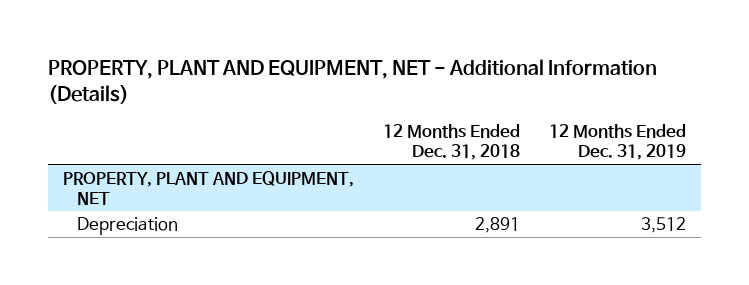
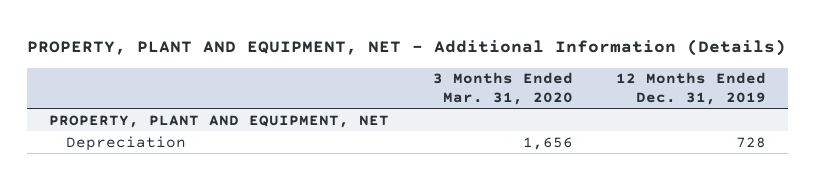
[383,124,521,161] 12 Months Ended Dec. 31, 2018 -> none
none -> [432,72,573,105] 3 Months Ended Mar. 31, 2020
[641,217,687,234] 3,512 -> [736,136,767,148] 728

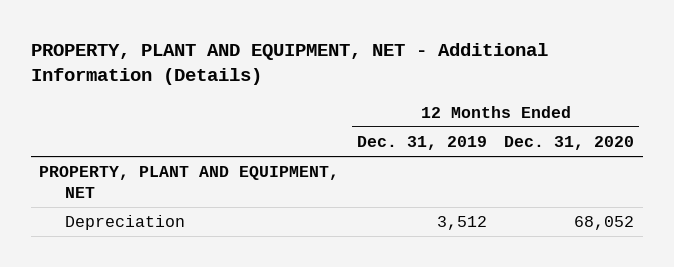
[432,72,573,105] 3 Months Ended Mar. 31, 2020 -> none
none -> [504,135,635,150] Dec. 31, 2020
[736,136,767,148] 728 -> [436,215,487,230] 3,512

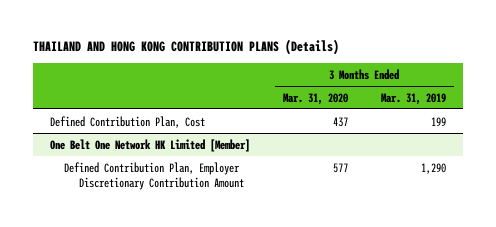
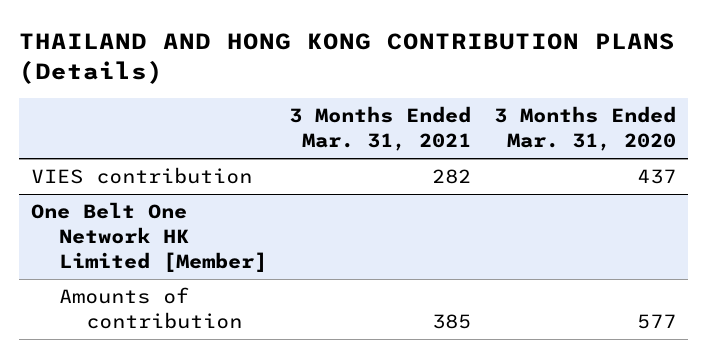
[380,92,446,105] Mar. 31, 2019 -> none
none -> [289,106,472,152] 3 Months Ended Mar. 31, 2021
[49,115,205,128] Defined Contribution Plan, Cost -> [30,167,252,185] VIES contribution
[64,161,245,190] Defined Contribution Plan, Employer Discretionary Contribution Amount -> [58,287,243,330] Amounts of contribution

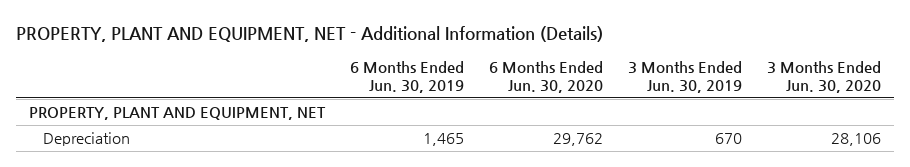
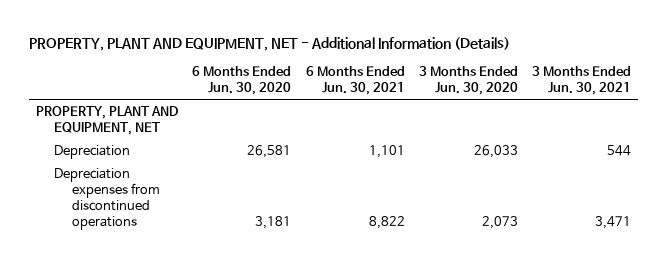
[349,60,464,94] 6 Months Ended Jun. 30, 2019 -> none
[628,60,743,94] 3 Months Ended Jun. 30, 2019 -> none
none -> [305,66,405,96] 6 Months Ended Jun. 30, 2021
none -> [532,66,632,96] 3 Months Ended Jun. 30, 2021
[553,132,604,146] 29,762 -> [247,144,292,158] 26,581
[831,132,882,146] 28,106 -> [473,144,518,158] 26,033
none -> [53,167,160,230] Depreciation expenses from discontinued operations

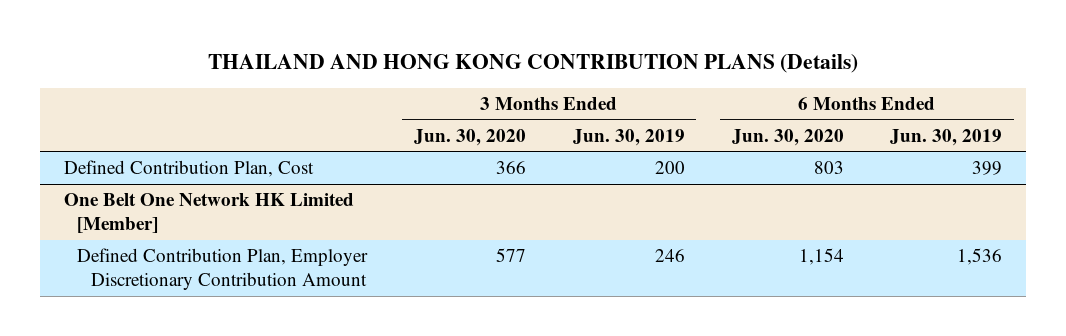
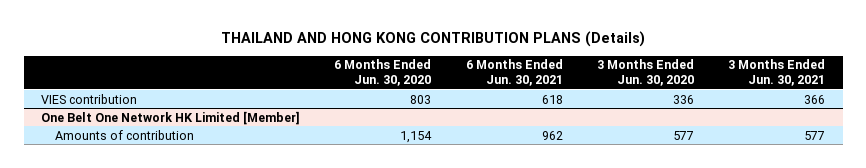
[572,128,685,146] Jun. 30, 2019 -> none
[890,128,1003,146] Jun. 30, 2019 -> none
none -> [465,59,563,87] 6 Months Ended Jun. 30, 2021
none -> [728,59,826,87] 3 Months Ended Jun. 30, 2021
[63,159,314,177] Defined Contribution Plan, Cost -> [40,93,137,104] VIES contribution
[495,160,526,174] 366 -> [672,94,694,104] 336
[77,247,369,291] Defined Contribution Plan, Employer Discretionary Contribution Amount -> [55,129,195,140] Amounts of contribution

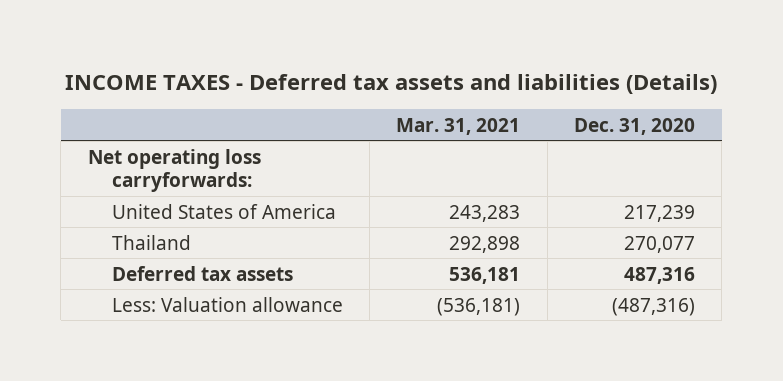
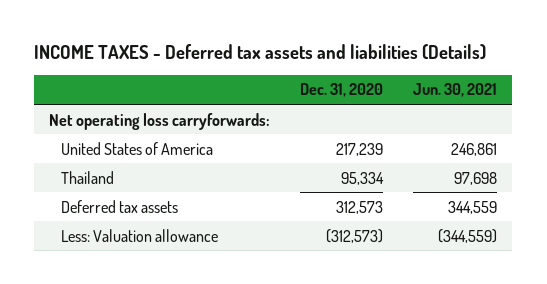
[396,117,521,135] Mar. 31, 2021 -> none
none -> [413,83,498,98] Jun. 30, 2021
[624,235,696,253] 270,077 -> [341,171,385,185] 95,334
[624,266,696,284] 487,316 -> [336,200,384,214] 312,573
[612,297,696,316] (487,316) -> [326,228,384,243] (312,573)

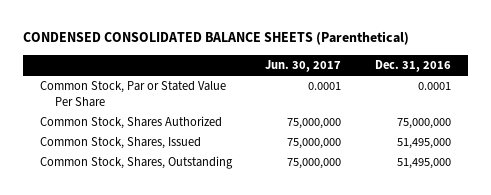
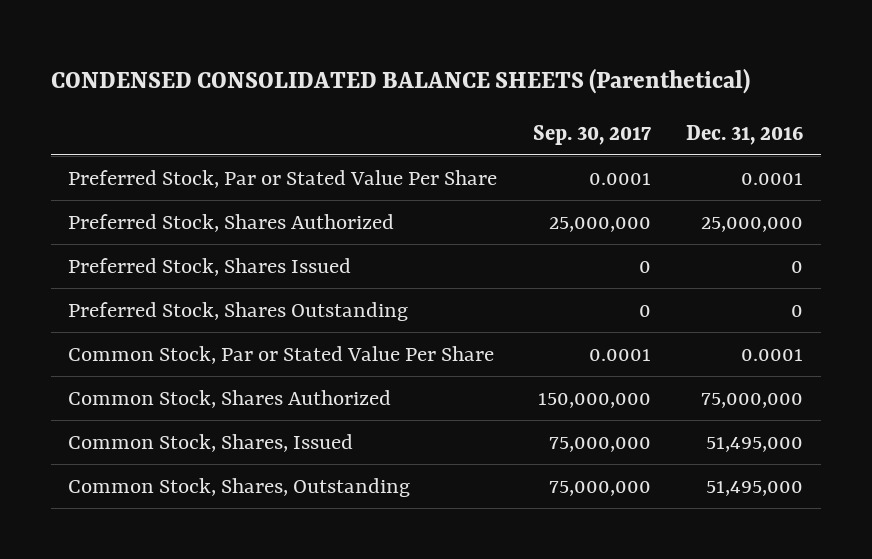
[265,60,342,73] Jun. 30, 2017 -> none
none -> [532,124,651,145] Sep. 30, 2017
none -> [68,169,498,188] Preferred Stock, Par or Stated Value Per Share
none -> [68,213,395,232] Preferred Stock, Shares Authorized
none -> [68,257,352,276] Preferred Stock, Shares Issued
none -> [68,301,409,321] Preferred Stock, Shares Outstanding

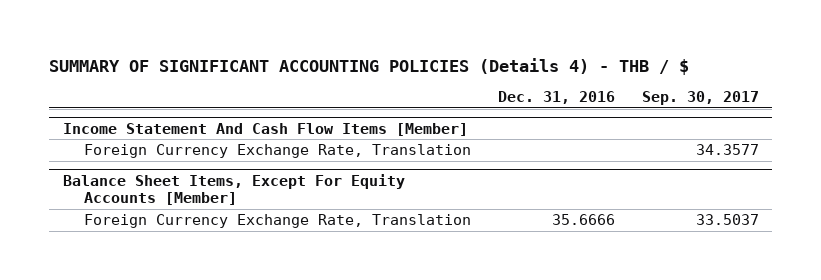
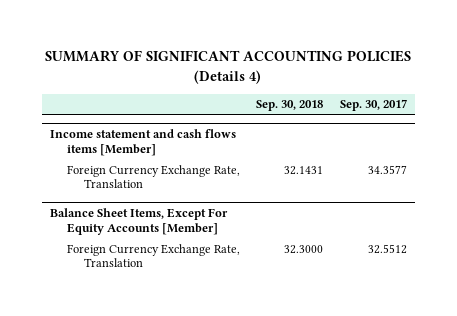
[49,57,690,75] SUMMARY OF SIGNIFICANT ACCOUNTING POLICIES (Details 4) - THB / $ -> [45,50,412,84] SUMMARY OF SIGNIFICANT ACCOUNTING POLICIES (Details 4)
[497,91,615,105] Dec. 31, 2016 -> none
none -> [256,100,324,112] Sep. 30, 2018
[62,122,468,136] Income Statement And Cash Flow Items [Member] -> [49,129,236,156] Income statement and cash flows items [Member]
[695,214,759,226] 33.5037 -> [367,243,407,254] 32.5512

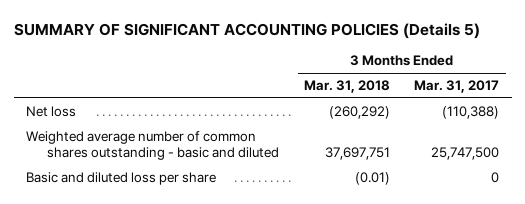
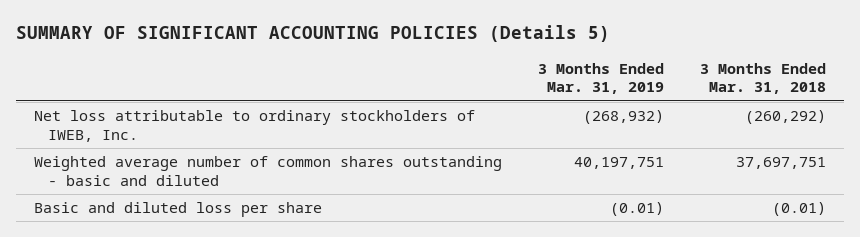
[414,80,500,94] Mar. 31, 2017 -> none
none -> [537,62,664,95] 3 Months Ended Mar. 31, 2019
[25,106,76,118] Net loss -> [33,110,475,142] Net loss attributable to ordinary stockholders of IWEB, Inc.

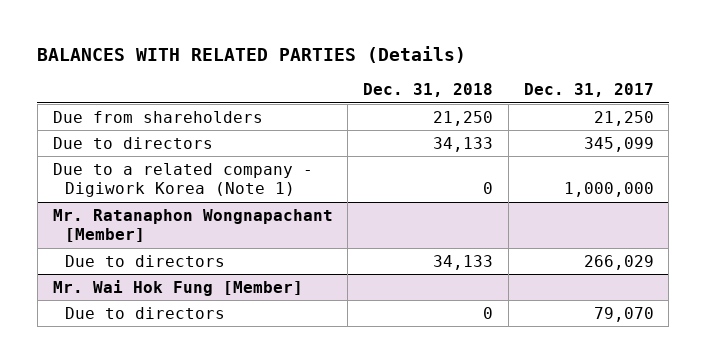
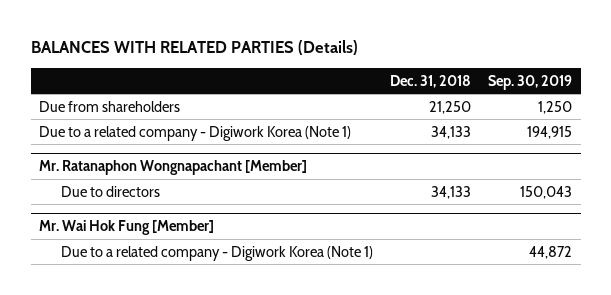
[523,83,654,98] Dec. 31, 2017 -> none
none -> [488,74,573,90] Sep. 30, 2019
[52,136,213,149] Due to directors -> none
[483,182,494,195] 0 -> [430,125,471,139] 34,133
[64,306,225,319] Due to directors -> none
none -> [60,245,373,261] Due to a related company - Digiwork Korea (Note 1)

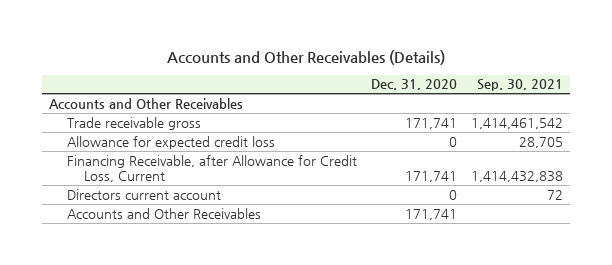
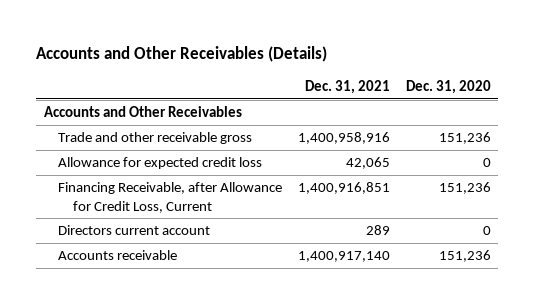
[477,79,564,92] Sep. 30, 2021 -> none
none -> [304,79,390,94] Dec. 31, 2021
[66,116,201,130] Trade receivable gross -> [58,132,253,145] Trade and other receivable gross
[404,117,457,129] 171,741 -> [438,132,491,145] 151,236
[404,170,457,182] 171,741 -> [438,182,491,195] 151,236
[66,207,261,219] Accounts and Other Receivables -> [58,250,178,261] Accounts receivable
[404,208,457,220] 171,741 -> [438,250,491,263] 151,236

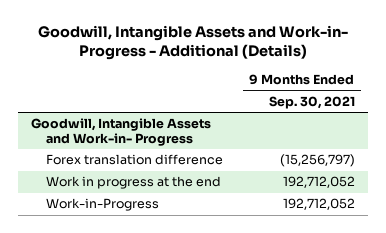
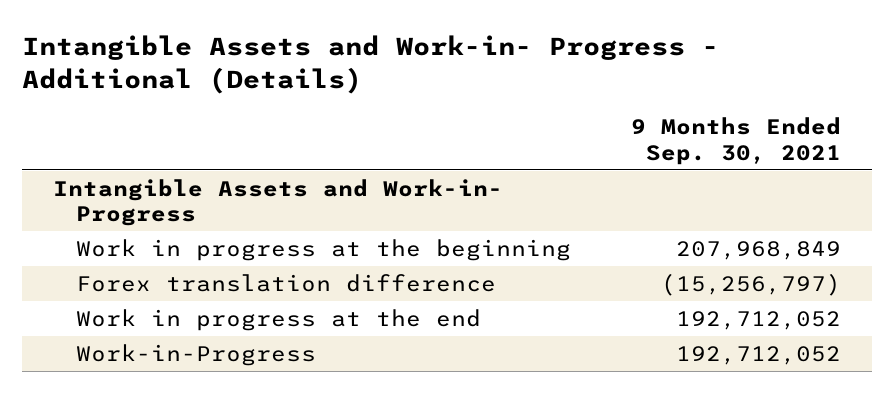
[38,25,349,61] Goodwill, Intangible Assets and Work-in- Progress - Additional (Details) -> [22,35,720,95] Intangible Assets and Work-in- Progress - Additional (Details)
[31,118,212,146] Goodwill, Intangible Assets and Work-in- Progress -> [52,178,503,227] Intangible Assets and Work-in- Progress
none -> [75,238,571,261] Work in progress at the beginning

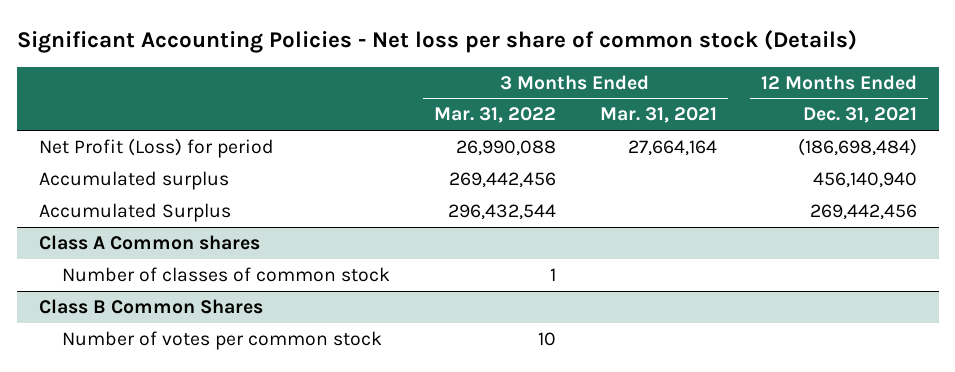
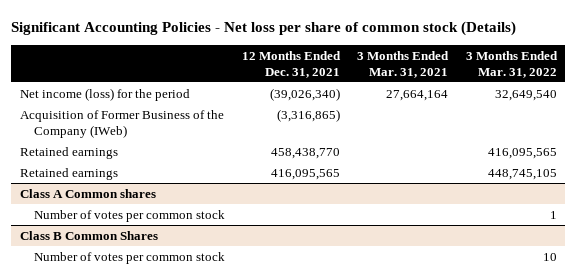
[38,170,229,190] Accumulated surplus -> none
[38,202,231,222] Accumulated Surplus -> none
[38,137,274,158] Net Profit (Loss) for period -> [20,87,191,101] Net income (loss) for the period
[455,139,556,156] 26,990,088 -> [494,89,557,101] 32,649,540
[797,137,917,156] (186,698,484) -> [270,87,341,101] (39,026,340)
none -> [20,109,225,138] Acquisition of Former Business of the Company (IWeb)
none -> [20,146,119,159] Retained earnings
none -> [20,167,119,180] Retained earnings
[61,266,390,282] Number of classes of common stock -> [33,209,225,222] Number of votes per common stock

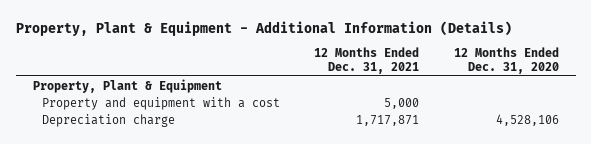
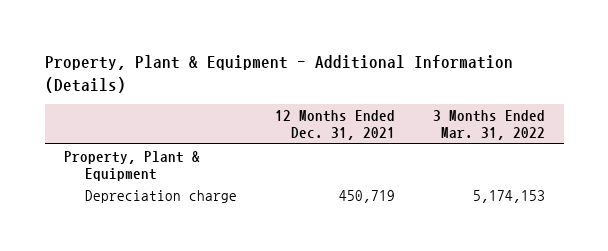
[453,47,559,75] 12 Months Ended Dec. 31, 2020 -> none
none -> [432,109,545,141] 3 Months Ended Mar. 31, 2022
[42,96,281,110] Property and equipment with a cost -> none
[356,114,420,126] 1,717,871 -> [338,189,395,203] 450,719

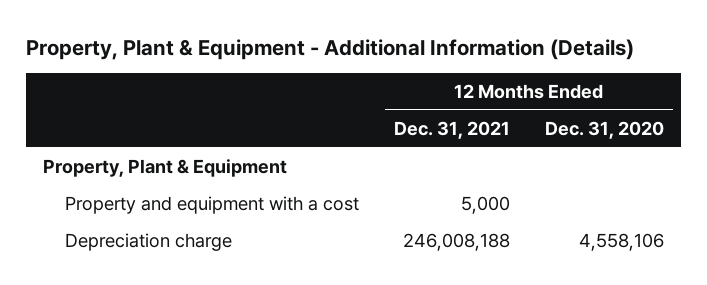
[432,109,545,141] 3 Months Ended Mar. 31, 2022 -> none
none -> [544,121,664,140] Dec. 31, 2020
none -> [65,196,360,215] Property and equipment with a cost
[338,189,395,203] 450,719 -> [402,233,510,252] 246,008,188

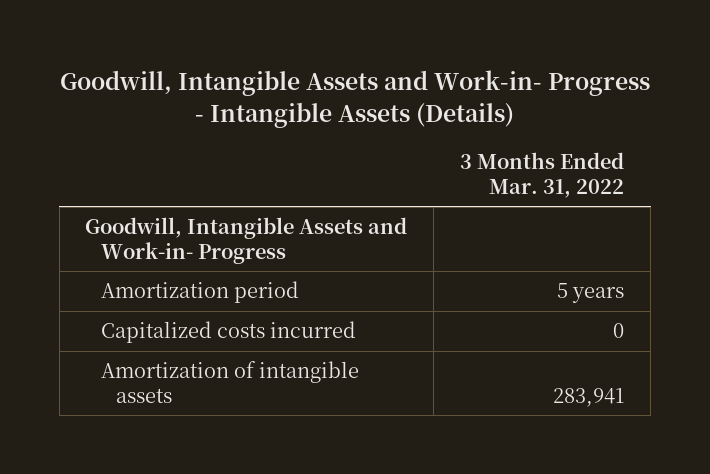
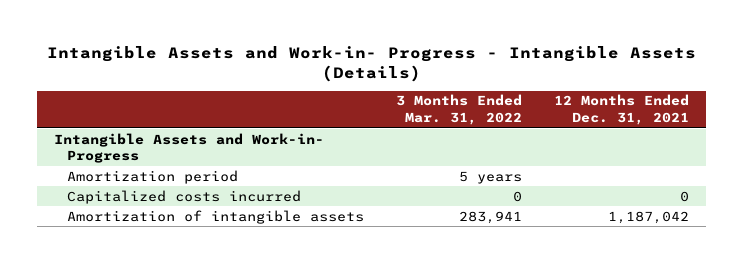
[59,70,650,128] Goodwill, Intangible Assets and Work-in- Progress - Intangible Assets (Details) -> [46,45,696,82] Intangible Assets and Work-in- Progress - Intangible Assets (Details)
none -> [554,94,690,125] 12 Months Ended Dec. 31, 2021
[85,217,408,264] Goodwill, Intangible Assets and Work-in- Progress -> [53,132,324,164] Intangible Assets and Work-in- Progress

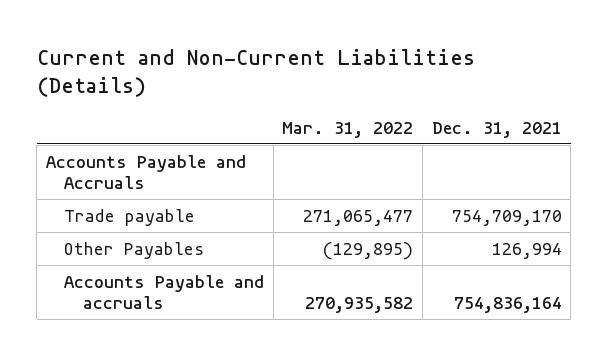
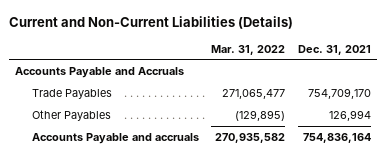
[64,208,196,226] Trade payable -> [32,88,113,99] Trade Payables

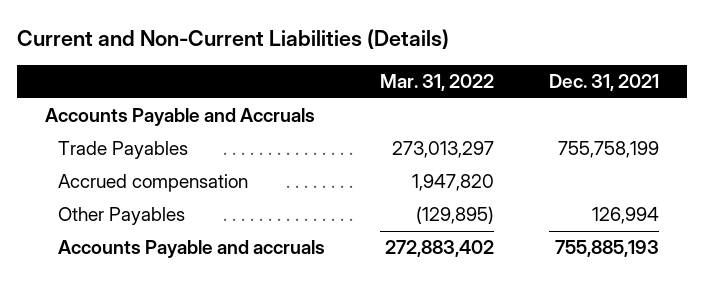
[222,88,286,99] 271,065,477 -> [392,141,495,159] 273,013,297
[307,87,371,99] 754,709,170 -> [558,141,660,159] 755,758,199
none -> [58,174,249,193] Accrued compensation
[215,132,286,143] 270,935,582 -> [385,240,495,258] 272,883,402
[302,132,371,143] 754,836,164 -> [555,240,660,258] 755,885,193

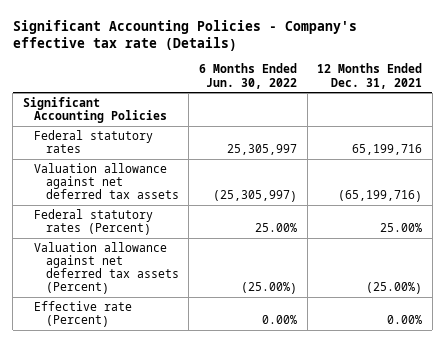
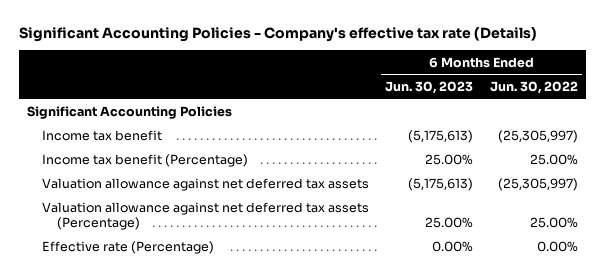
[317,63,423,89] 12 Months Ended Dec. 31, 2021 -> none
none -> [385,80,474,94] Jun. 30, 2023
[34,129,154,153] Federal statutory rates -> none
none -> [41,129,162,141] Income tax benefit
none -> [41,153,248,167] Income tax benefit (Percentage)
[34,208,154,235] Federal statutory rates (Percent) -> none
[34,241,179,295] Valuation allowance against net deferred tax assets (Percent) -> [41,201,369,230] Valuation allowance against net deferred tax assets (Percentage)
[241,282,298,295] (25.00%) -> [529,216,578,228] 25.00%
[34,300,133,327] Effective rate (Percent) -> [41,240,214,254] Effective rate (Percentage)

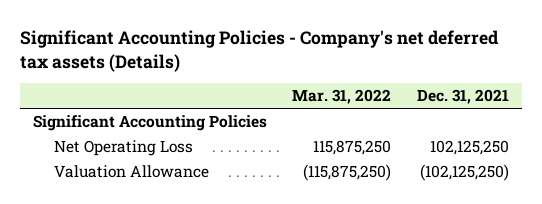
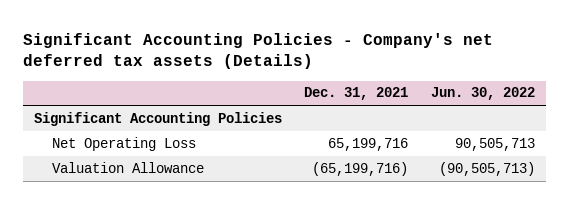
[292,89,392,105] Mar. 31, 2022 -> none
none -> [430,87,535,101] Jun. 30, 2022
[429,140,509,156] 102,125,250 -> [328,137,409,151] 65,199,716
[419,164,509,182] (102,125,250) -> [312,161,409,176] (65,199,716)

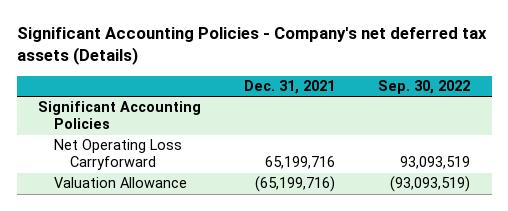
[430,87,535,101] Jun. 30, 2022 -> none
none -> [378,80,471,95] Sep. 30, 2022
[52,136,197,151] Net Operating Loss -> [54,139,183,171] Net Operating Loss Carryforward

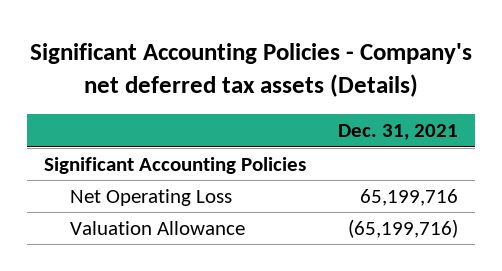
[378,80,471,95] Sep. 30, 2022 -> none
[54,139,183,171] Net Operating Loss Carryforward -> [69,189,232,207] Net Operating Loss

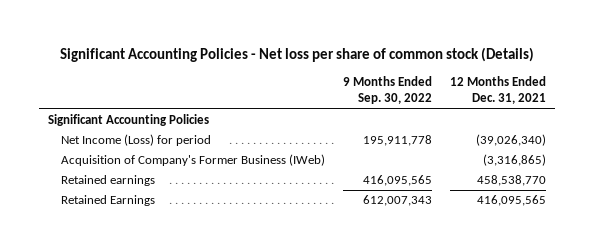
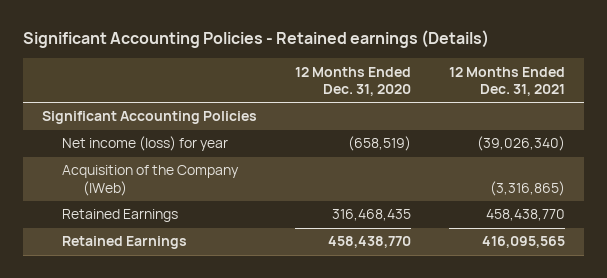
[59,46,534,62] Significant Accounting Policies - Net loss per share of common stock (Details) -> [22,30,489,49] Significant Accounting Policies - Retained earnings (Details)
[342,76,432,105] 9 Months Ended Sep. 30, 2022 -> none
none -> [294,66,411,96] 12 Months Ended Dec. 31, 2020
[60,134,211,147] Net Income (Loss) for period -> [62,136,229,152] Net income (loss) for year
[60,154,325,167] Acquisition of Company's Former Business (IWeb) -> [62,165,240,196] Acquisition of the Company (IWeb)
[60,175,155,187] Retained earnings -> [62,209,179,223] Retained Earnings
[476,175,546,187] 458,538,770 -> [485,209,565,222] 458,438,770

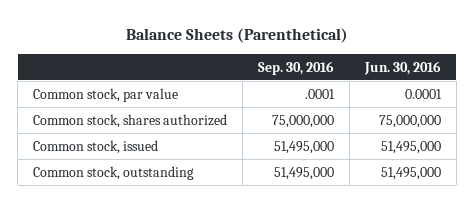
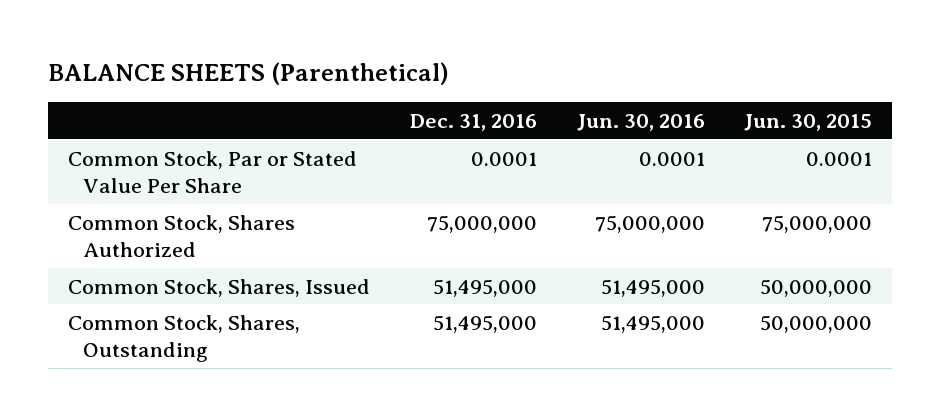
[126,27,349,43] Balance Sheets (Parenthetical) -> [48,62,450,86] BALANCE SHEETS (Parenthetical)
[258,60,335,75] Sep. 30, 2016 -> none
none -> [409,114,537,132] Dec. 31, 2016
none -> [744,114,873,132] Jun. 30, 2015
[33,87,179,102] Common stock, par value -> [68,150,358,193] Common Stock, Par or Stated Value Per Share
[33,113,228,128] Common stock, shares authorized -> [68,214,296,257] Common Stock, Shares Authorized
[33,139,159,154] Common stock, issued -> [68,278,371,297] Common Stock, Shares, Issued
[33,165,195,180] Common stock, outstanding -> [68,314,301,362] Common Stock, Shares, Outstanding

